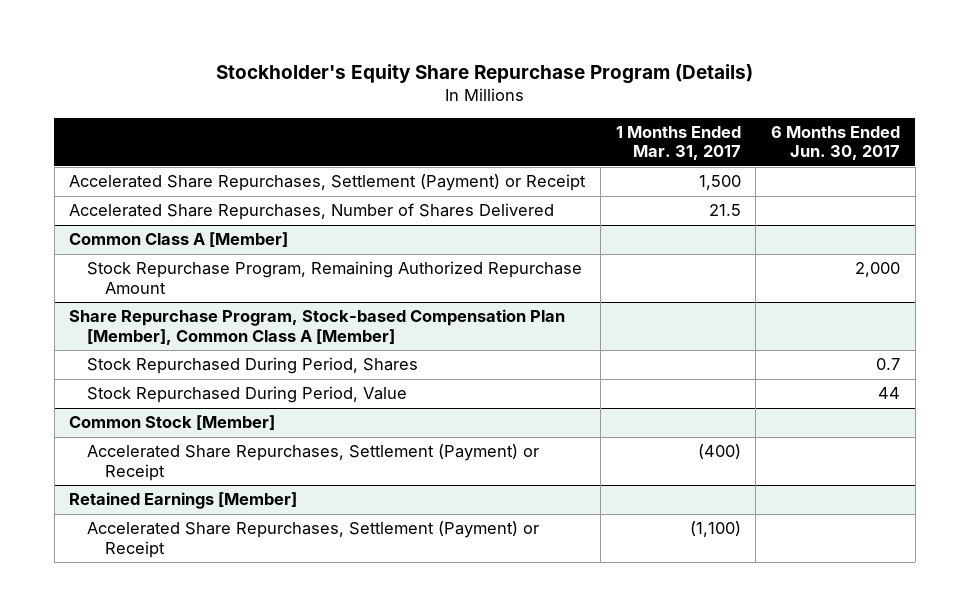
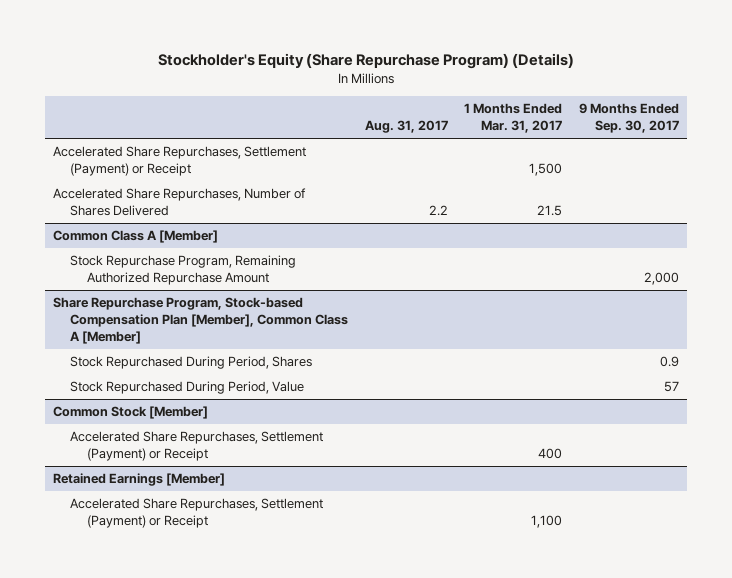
[215,64,753,85] Stockholder's Equity Share Repurchase Program (Details) -> [157,52,574,69] Stockholder's Equity (Share Repurchase Program) (Details)
[771,126,901,161] 6 Months Ended Jun. 30, 2017 -> none
none -> [364,120,448,134] Aug. 31, 2017
none -> [579,103,680,134] 9 Months Ended Sep. 30, 2017
[697,444,741,460] (400) -> [538,448,563,460] 400
[689,521,741,538] (1,100) -> [531,515,563,529] 1,100

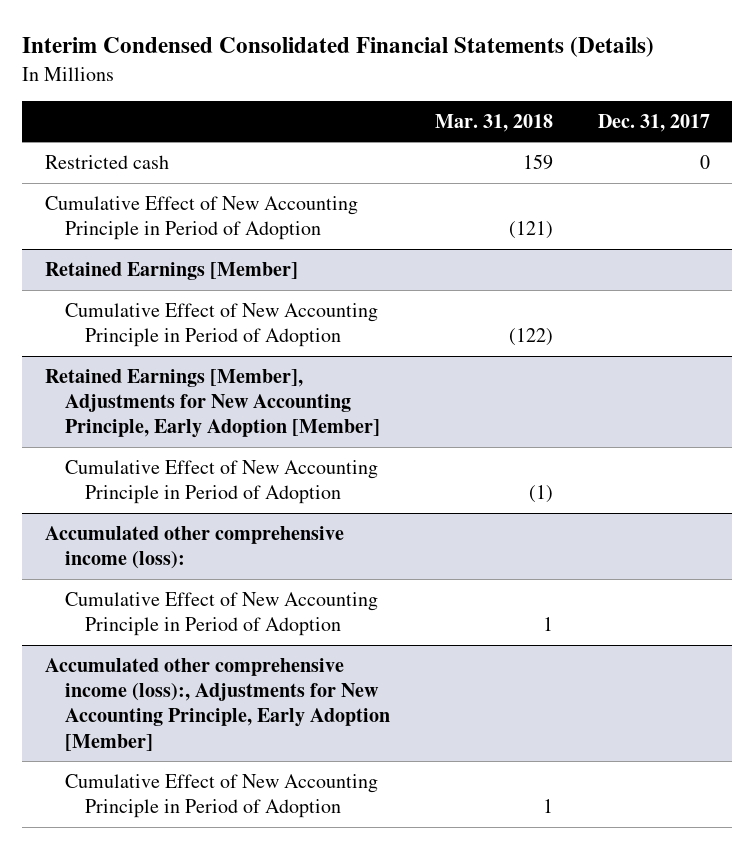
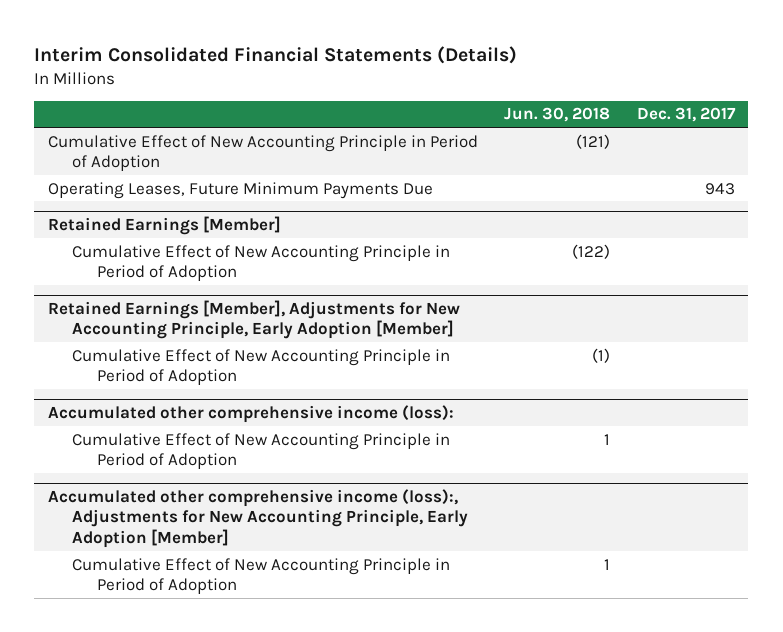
[22,37,655,58] Interim Condensed Consolidated Financial Statements (Details) -> [34,45,518,64] Interim Consolidated Financial Statements (Details)
[435,113,554,132] Mar. 31, 2018 -> none
none -> [504,107,611,123] Jun. 30, 2018
[44,155,169,170] Restricted cash -> none
none -> [47,181,433,199] Operating Leases, Future Minimum Payments Due

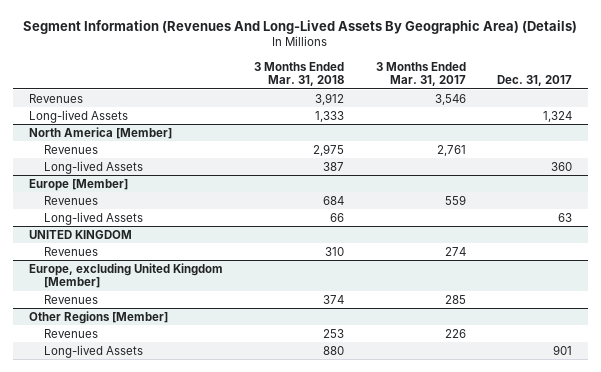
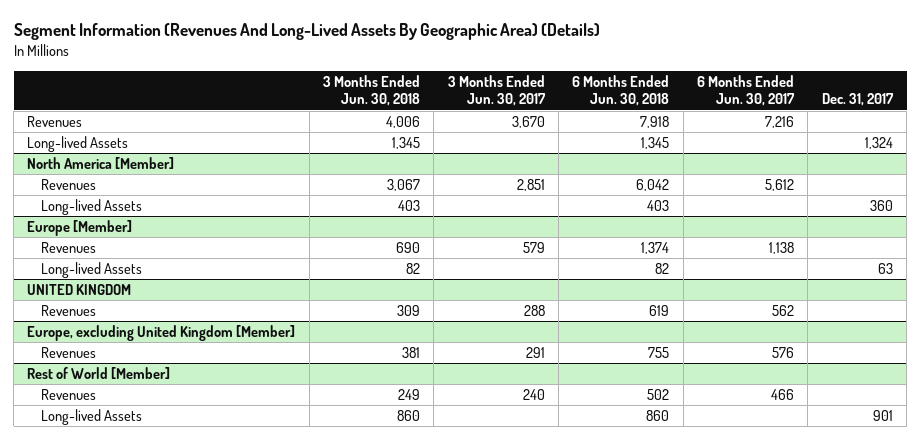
[254,61,345,87] 3 Months Ended Mar. 31, 2018 -> none
[375,61,466,87] 3 Months Ended Mar. 31, 2017 -> none
none -> [323,74,421,107] 3 Months Ended Jun. 30, 2018
none -> [447,74,546,107] 3 Months Ended Jun. 30, 2017
none -> [572,74,670,107] 6 Months Ended Jun. 30, 2018
none -> [697,74,796,107] 6 Months Ended Jun. 30, 2017
[28,310,168,324] Other Regions [Member] -> [27,367,171,380] Rest of World [Member]

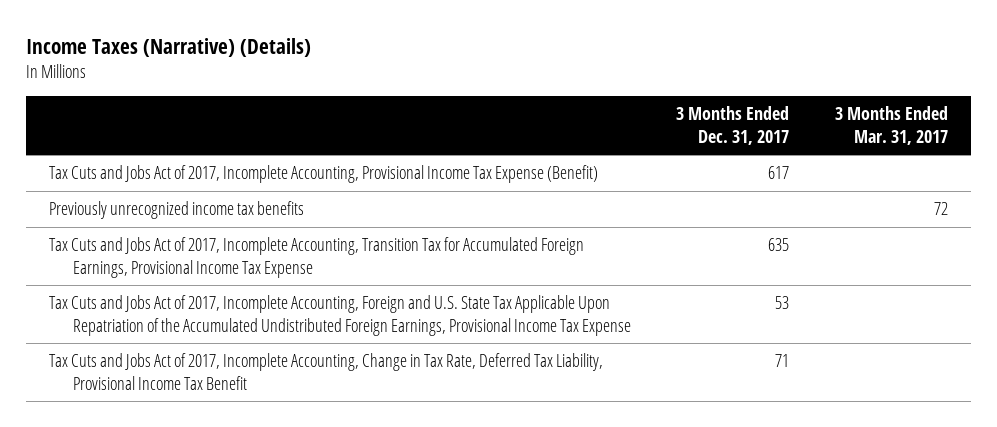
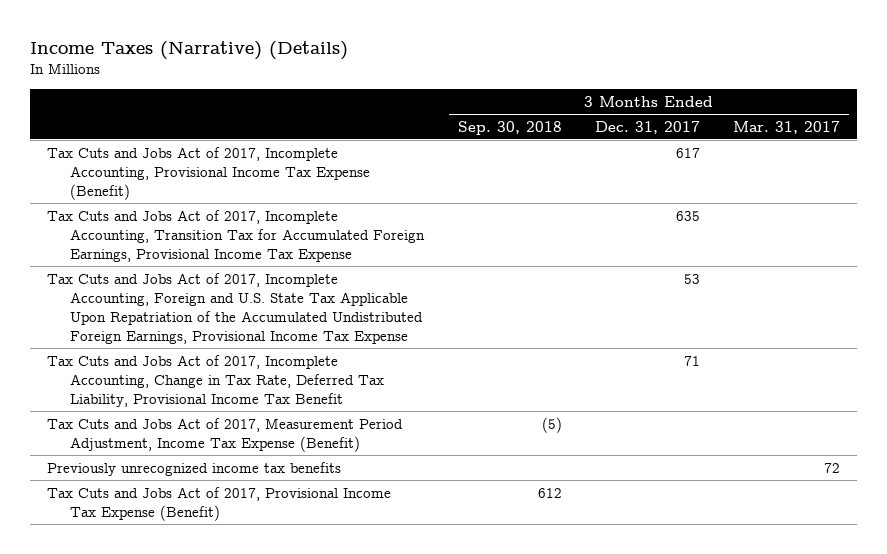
none -> [457,120,562,135] Sep. 30, 2018
none -> [46,417,403,452] Tax Cuts and Jobs Act of 2017, Measurement Period Adjustment, Income Tax Expense (Benefit)
[49,201,305,220] Previously unrecognized income tax benefits -> [46,461,341,476] Previously unrecognized income tax benefits
none -> [46,486,391,521] Tax Cuts and Jobs Act of 2017, Provisional Income Tax Expense (Benefit)

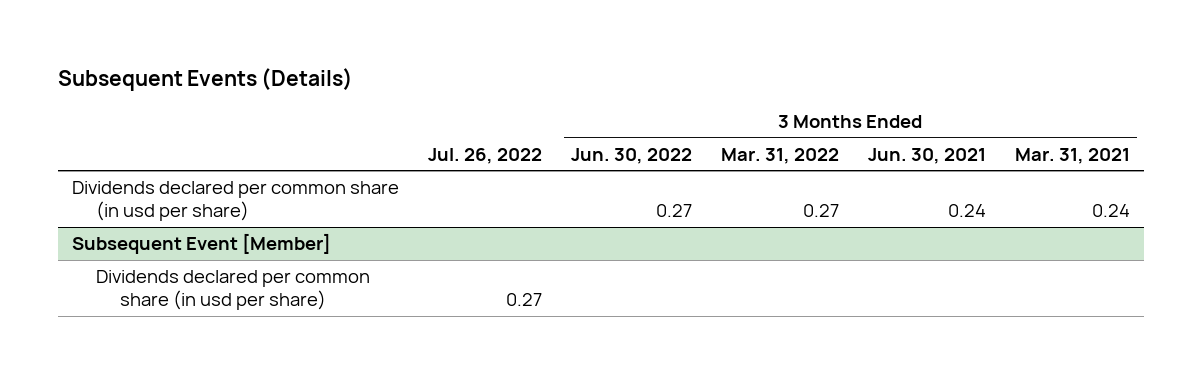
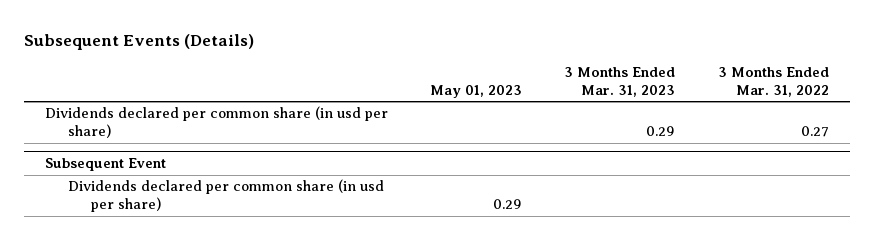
[427,147,542,164] Jul. 26, 2022 -> none
[570,147,692,164] Jun. 30, 2022 -> none
[867,147,986,164] Jun. 30, 2021 -> none
[1014,147,1130,164] Mar. 31, 2021 -> none
none -> [430,85,523,99] May 01, 2023
none -> [564,67,676,98] 3 Months Ended Mar. 31, 2023
[72,233,332,255] Subsequent Event [Member] -> [44,158,166,172] Subsequent Event

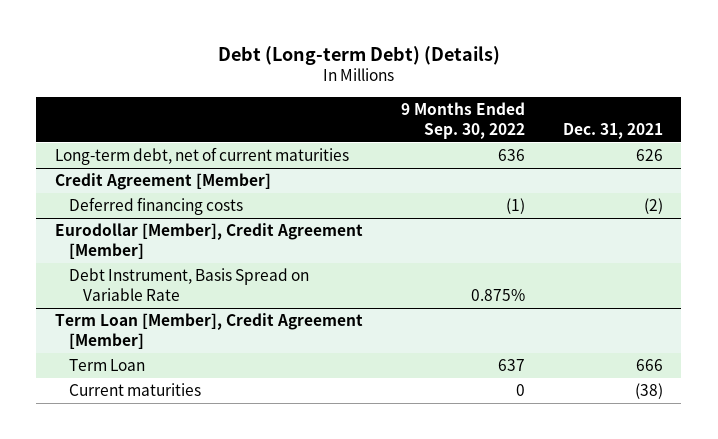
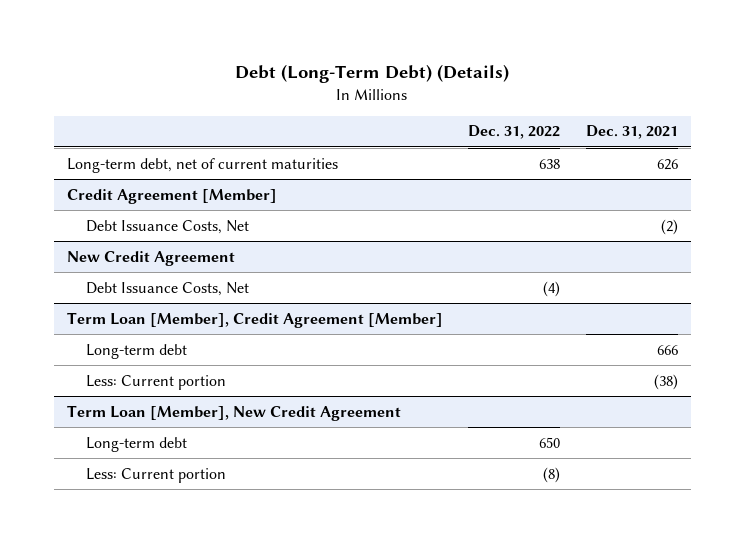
[217,45,500,65] Debt (Long-term Debt) (Details) -> [235,64,510,84] Debt (Long-Term Debt) (Details)
[400,101,525,139] 9 Months Ended Sep. 30, 2022 -> none
none -> [468,125,561,140] Dec. 31, 2022
[69,268,310,301] Debt Instrument, Basis Spread on Variable Rate -> none
[69,197,244,216] Deferred financing costs -> [85,219,249,234] Debt Issuance Costs, Net
[55,223,364,259] Eurodollar [Member], Credit Agreement [Member] -> [66,250,235,266] New Credit Agreement
none -> [85,281,249,296] Debt Issuance Costs, Net
[69,359,146,372] Term Loan -> [85,343,187,359] Long-term debt
[69,383,202,397] Current maturities -> [85,374,226,390] Less: Current portion
none -> [66,404,401,421] Term Loan [Member], New Credit Agreement
none -> [85,436,187,452] Long-term debt
none -> [85,467,226,483] Less: Current portion

